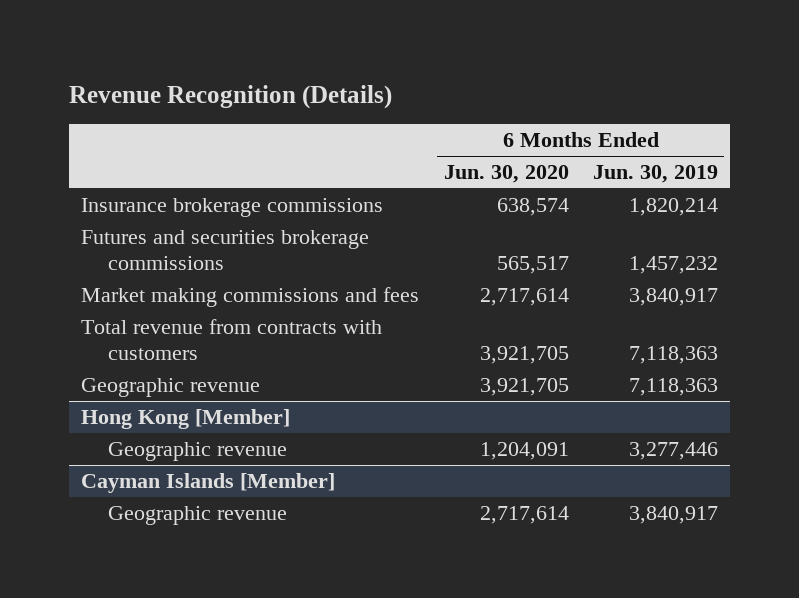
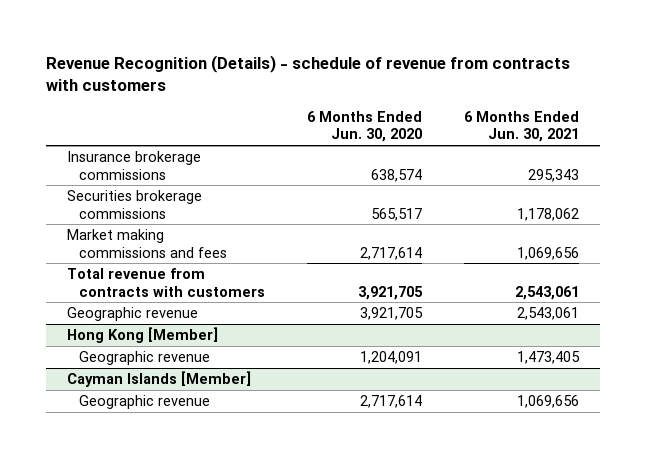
[68,84,392,109] Revenue Recognition (Details) -> [46,54,571,92] Revenue Recognition (Details) - schedule of revenue from contracts with customers
[593,165,719,184] Jun. 30, 2019 -> none
none -> [464,110,580,143] 6 Months Ended Jun. 30, 2021
[81,229,370,271] Futures and securities brokerage commissions -> [67,189,203,219] Securities brokerage commissions

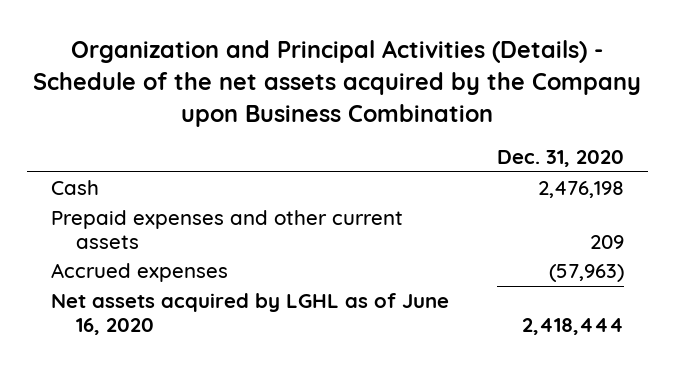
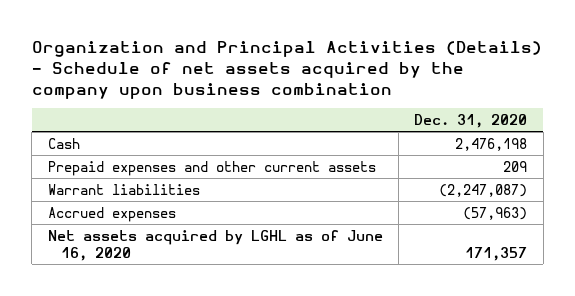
[33,40,642,127] Organization and Principal Activities (Details) - Schedule of the net assets acquired by the Company upon Business Combination -> [31,40,542,99] Organization and Principal Activities (Details) - Schedule of net assets acquired by the company upon business combination
none -> [47,183,200,195] Warrant liabilities
[522,317,625,335] 2,418,444 -> [465,246,528,261] 171,357

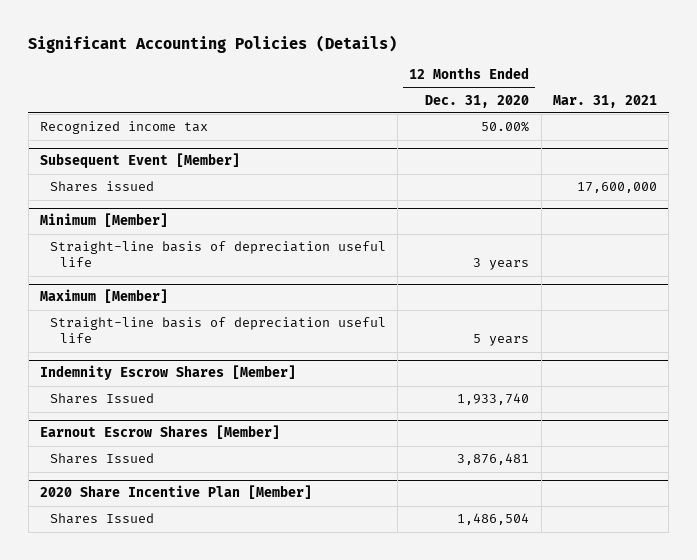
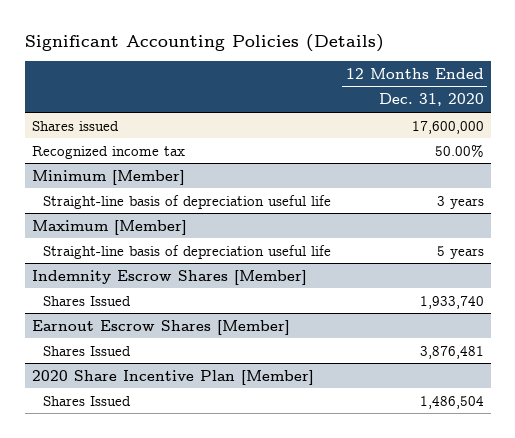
[552,94,657,108] Mar. 31, 2021 -> none
none -> [31,120,119,131] Shares issued
[40,153,241,169] Subsequent Event [Member] -> none
[49,181,154,193] Shares issued -> none

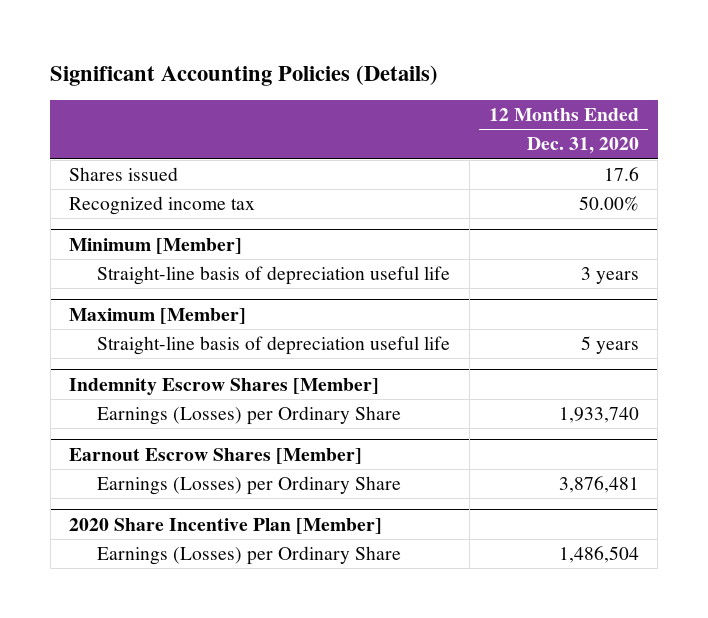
[411,120,484,134] 17,600,000 -> [603,167,639,182] 17.6
[43,295,132,306] Shares Issued -> [97,406,402,426] Earnings (Losses) per Ordinary Share
[43,345,132,356] Shares Issued -> [97,476,402,496] Earnings (Losses) per Ordinary Share
[43,395,132,406] Shares Issued -> [97,546,402,566] Earnings (Losses) per Ordinary Share

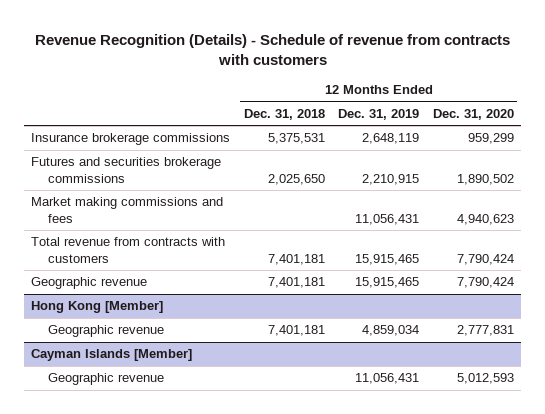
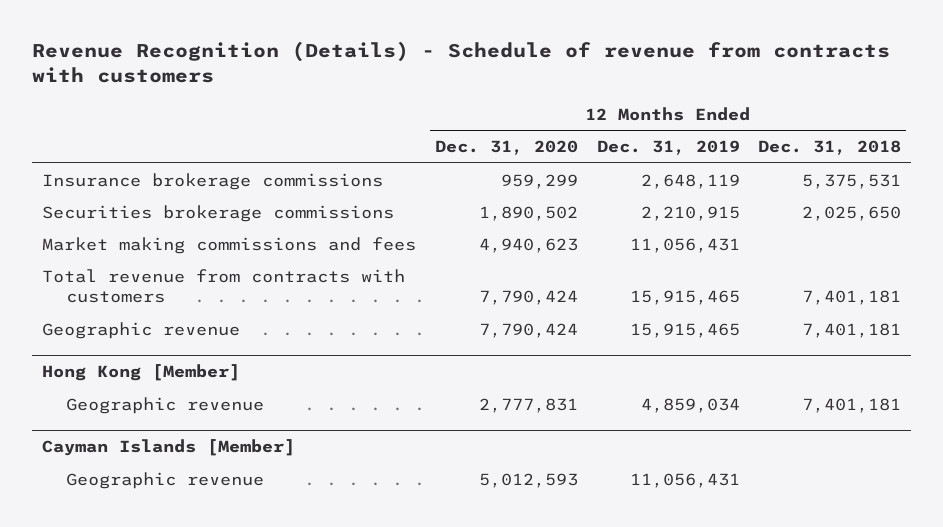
[31,157,222,183] Futures and securities brokerage commissions -> [41,204,394,222] Securities brokerage commissions

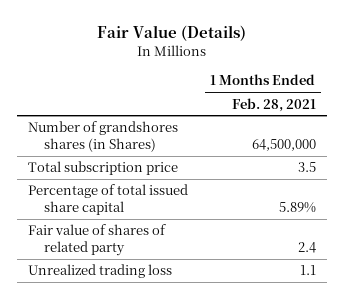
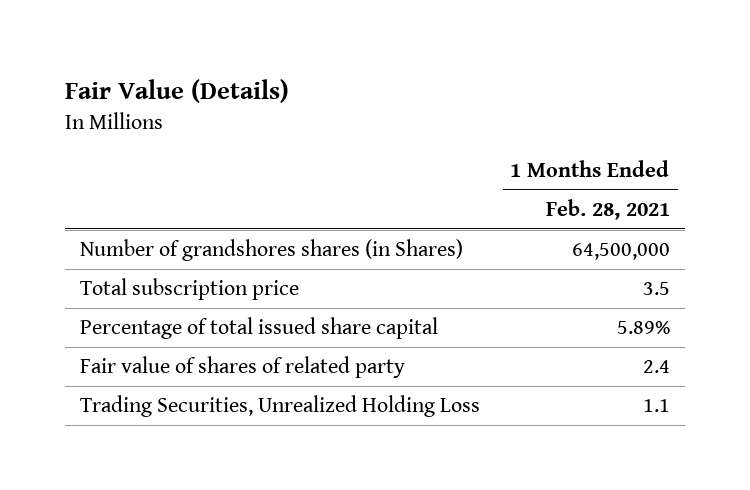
[28,264,173,279] Unrealized trading loss -> [80,395,481,418] Trading Securities, Unrealized Holding Loss

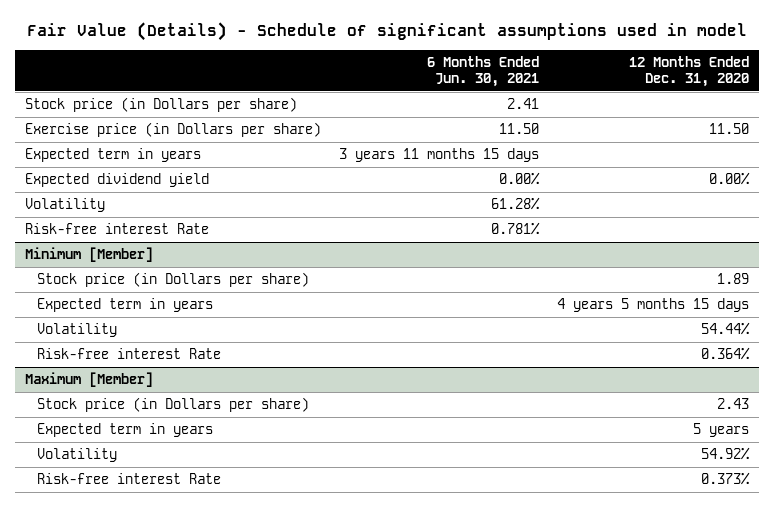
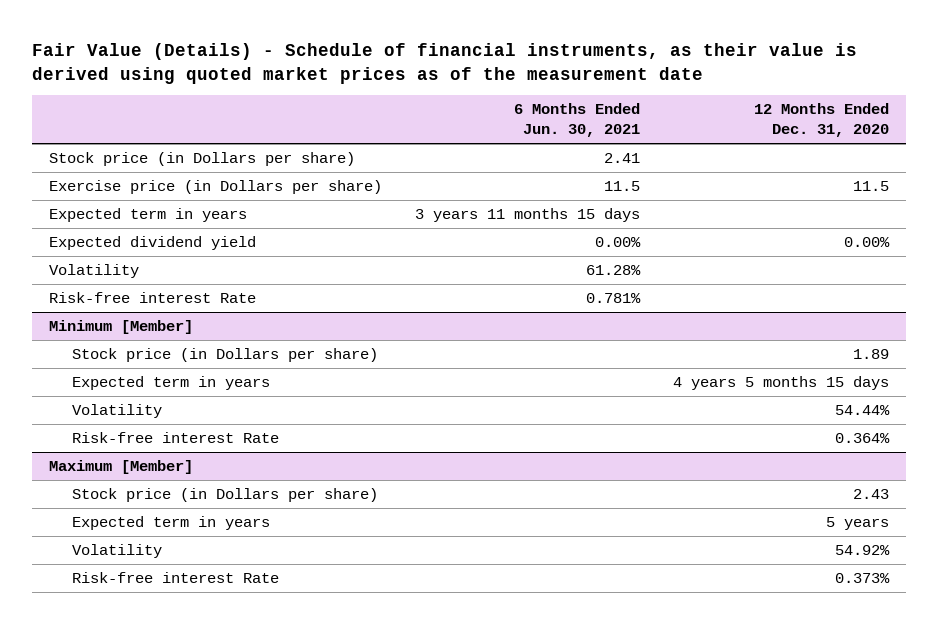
[26,22,747,42] Fair Value (Details) - Schedule of significant assumptions used in model -> [32,43,858,85] Fair Value (Details) - Schedule of financial instruments, as their value is derived using quoted market prices as of the measurement date
[498,123,539,135] 11.50 -> [603,180,640,191] 11.5
[709,123,750,135] 11.50 -> [853,180,890,191] 11.5

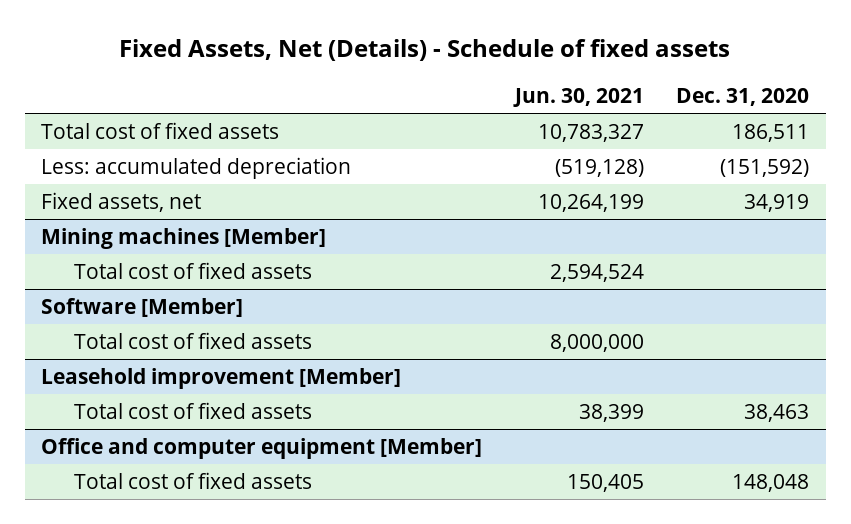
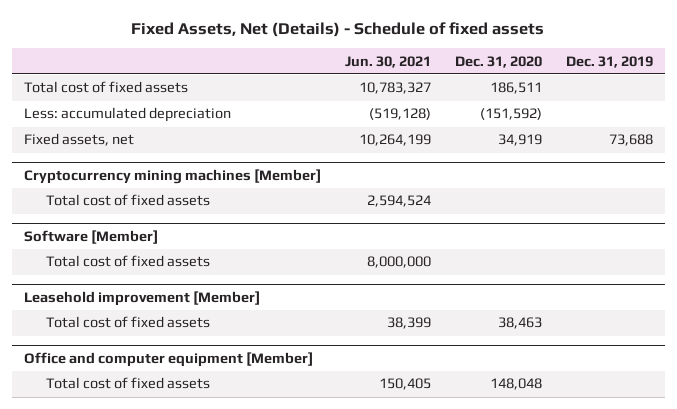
none -> [566,55,654,68] Dec. 31, 2019
[41,227,327,249] Mining machines [Member] -> [23,168,321,184] Cryptocurrency mining machines [Member]

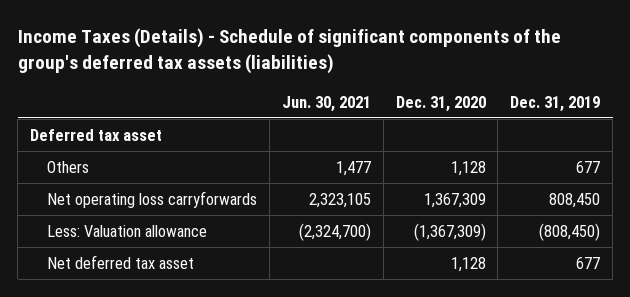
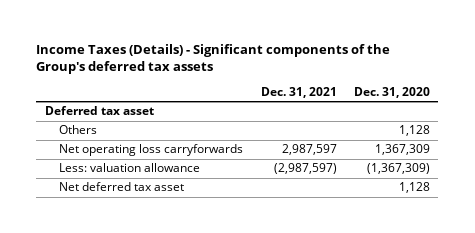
[17,28,561,75] Income Taxes (Details) - Schedule of significant components of the group's deferred tax assets (liabilities) -> [36,43,391,75] Income Taxes (Details) - Significant components of the Group's deferred tax assets
[281,95,371,112] Jun. 30, 2021 -> none
[510,95,601,112] Dec. 31, 2019 -> none
none -> [260,87,337,99] Dec. 31, 2021
[47,224,208,237] Less: Valuation allowance -> [59,163,201,173] Less: valuation allowance

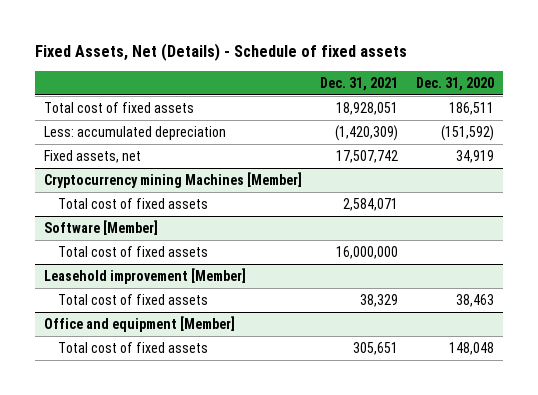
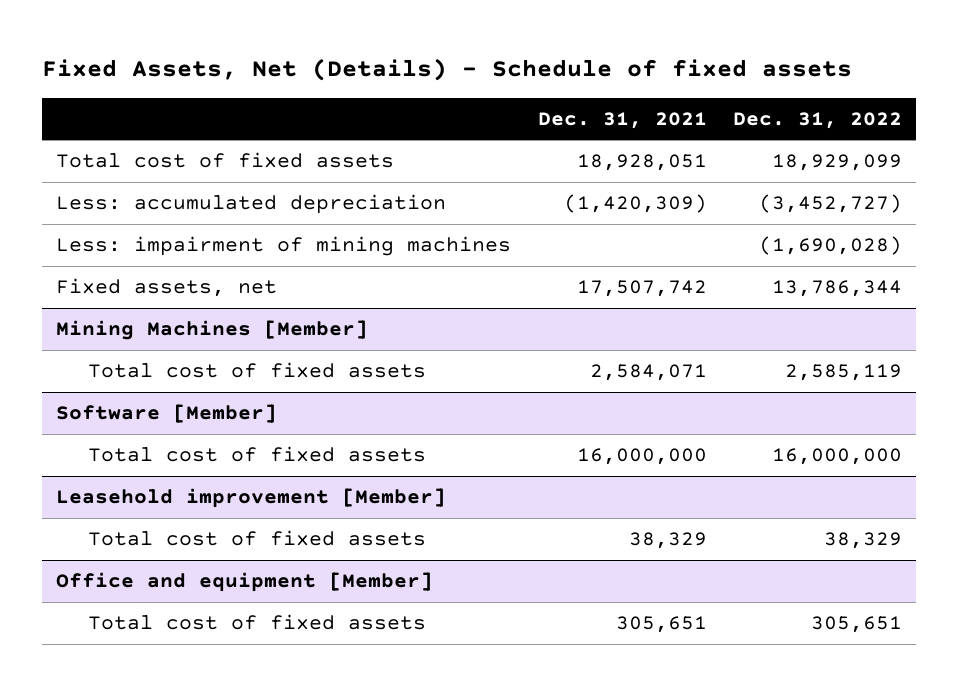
[415,76,494,91] Dec. 31, 2020 -> none
none -> [733,111,903,129] Dec. 31, 2022
none -> [55,236,511,257] Less: impairment of mining machines
[44,171,303,188] Cryptocurrency mining Machines [Member] -> [55,320,368,341] Mining Machines [Member]

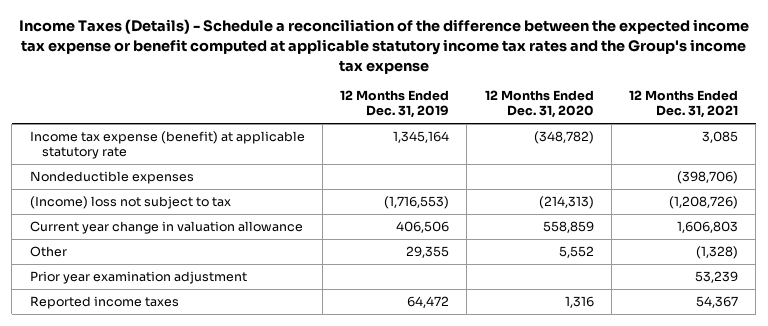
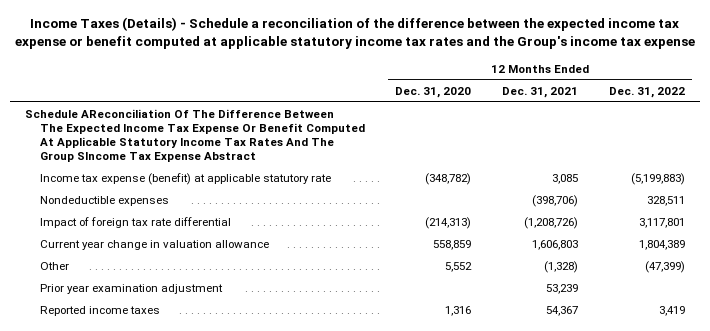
[340,90,450,119] 12 Months Ended Dec. 31, 2019 -> none
none -> [608,86,685,98] Dec. 31, 2022
none -> [25,109,365,163] Schedule AReconciliation Of The Difference Between The Expected Income Tax Expense Or Benefit Computed At Applicable Statutory Income Tax Rates And The Group SIncome Tax Expense Abstract
[29,196,231,210] (Income) loss not subject to tax -> [39,217,231,229] Impact of foreign tax rate differential

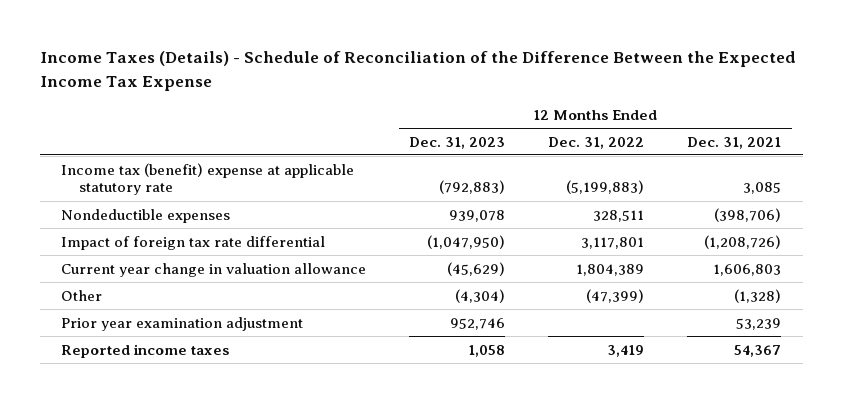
[15,16,696,49] Income Taxes (Details) - Schedule a reconciliation of the difference between the expected income tax expense or benefit computed at applicable statutory income tax rates and the Group's income tax expense -> [39,51,796,91] Income Taxes (Details) - Schedule of Reconciliation of the Difference Between the Expected Income Tax Expense
[395,86,472,98] Dec. 31, 2020 -> none
none -> [409,136,506,149] Dec. 31, 2023
[25,109,365,163] Schedule AReconciliation Of The Difference Between The Expected Income Tax Expense Or Benefit Computed At Applicable Statutory Income Tax Rates And The Group SIncome Tax Expense Abstract -> none
[39,173,331,186] Income tax expense (benefit) at applicable statutory rate -> [61,162,355,196] Income tax (benefit) expense at applicable statutory rate

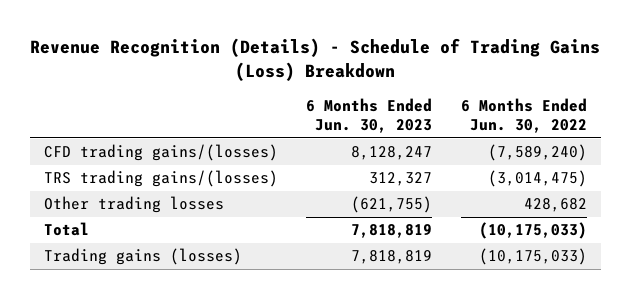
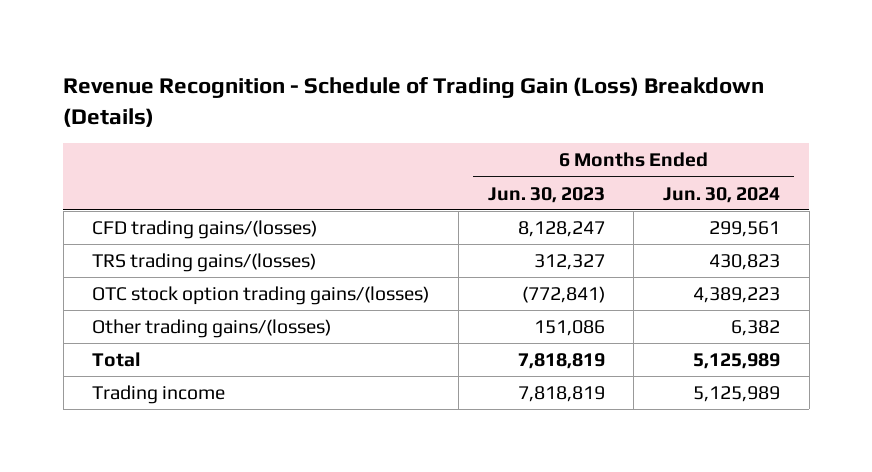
[30,38,601,82] Revenue Recognition (Details) - Schedule of Trading Gains (Loss) Breakdown -> [63,77,765,127] Revenue Recognition - Schedule of Trading Gain (Loss) Breakdown (Details)
[460,97,587,134] 6 Months Ended Jun. 30, 2022 -> none
none -> [662,186,780,203] Jun. 30, 2024
none -> [92,285,430,305] OTC stock option trading gains/(losses)
[43,196,224,214] Other trading losses -> [92,318,332,338] Other trading gains/(losses)
[351,196,433,214] (621,755) -> [533,319,605,336] 151,086
[43,248,242,266] Trading gains (losses) -> [92,384,226,404] Trading income

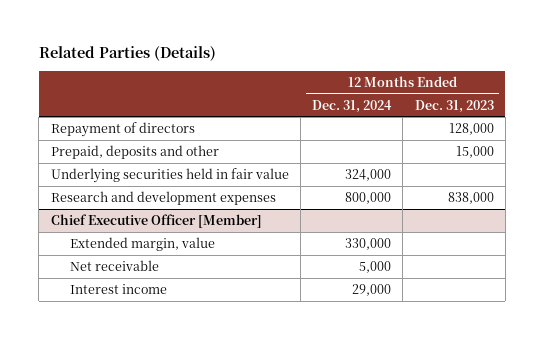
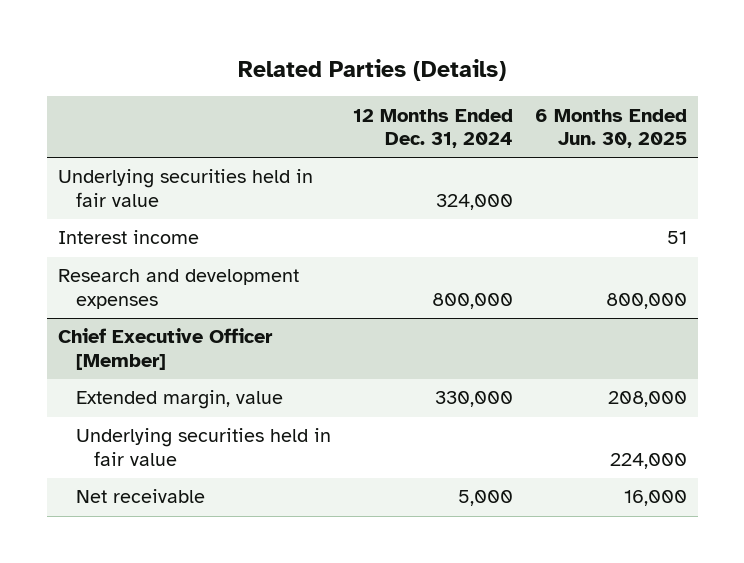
[414,99,494,113] Dec. 31, 2023 -> none
none -> [534,108,687,149] 6 Months Ended Jun. 30, 2025
[50,121,195,137] Repayment of directors -> none
[50,144,219,159] Prepaid, deposits and other -> none
none -> [57,230,199,245] Interest income
none -> [75,428,331,466] Underlying securities held in fair value
[69,283,167,294] Interest income -> none

